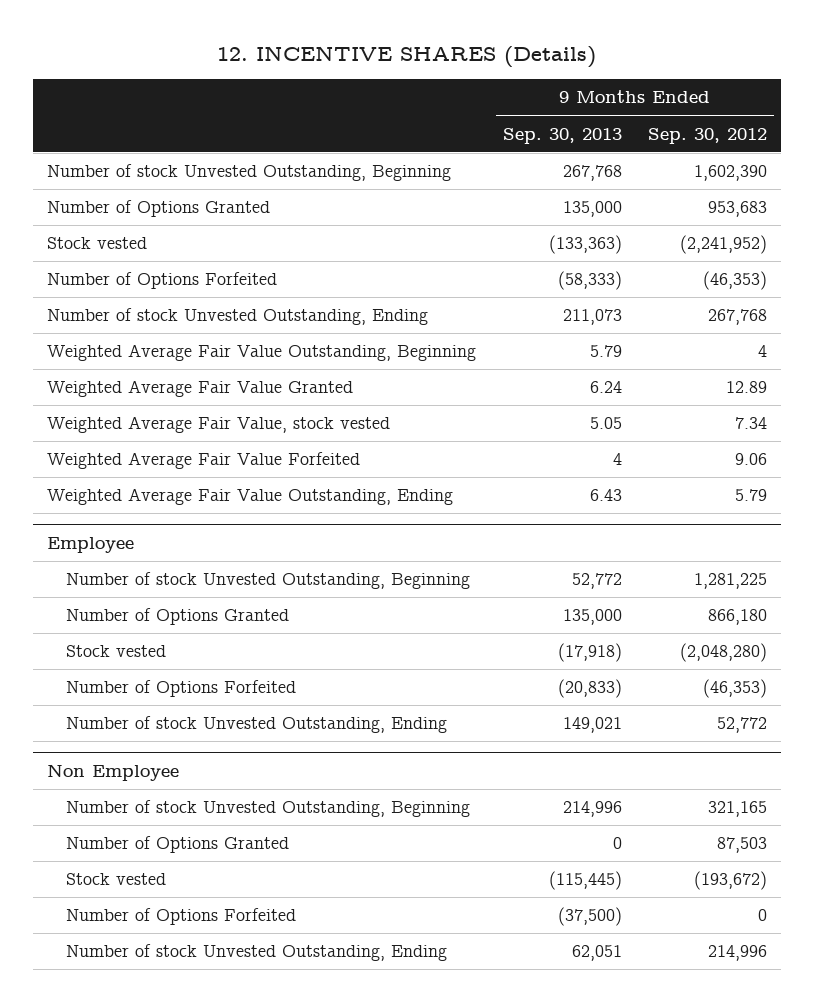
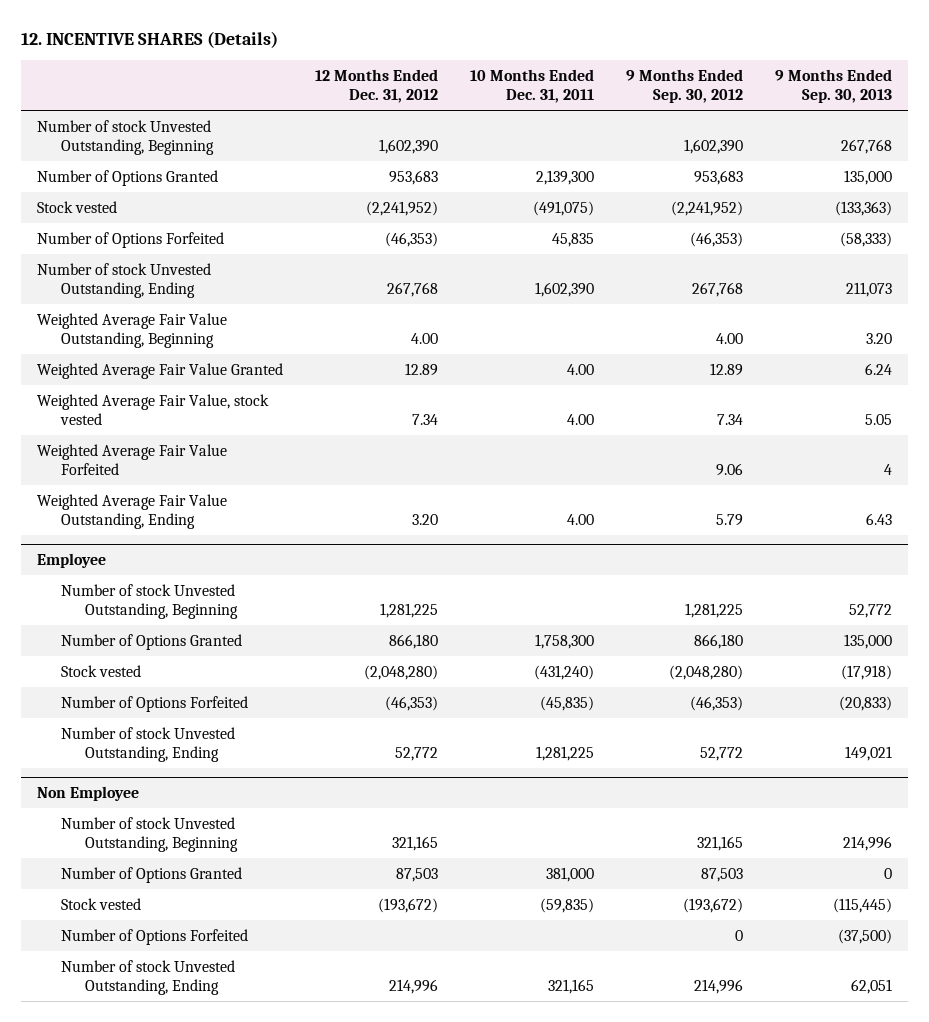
none -> [315,69,439,104] 12 Months Ended Dec. 31, 2012
none -> [469,69,594,104] 10 Months Ended Dec. 31, 2011
[589,345,622,358] 5.79 -> [865,332,892,344] 3.20
[758,345,768,358] 4 -> [715,332,743,344] 4.00

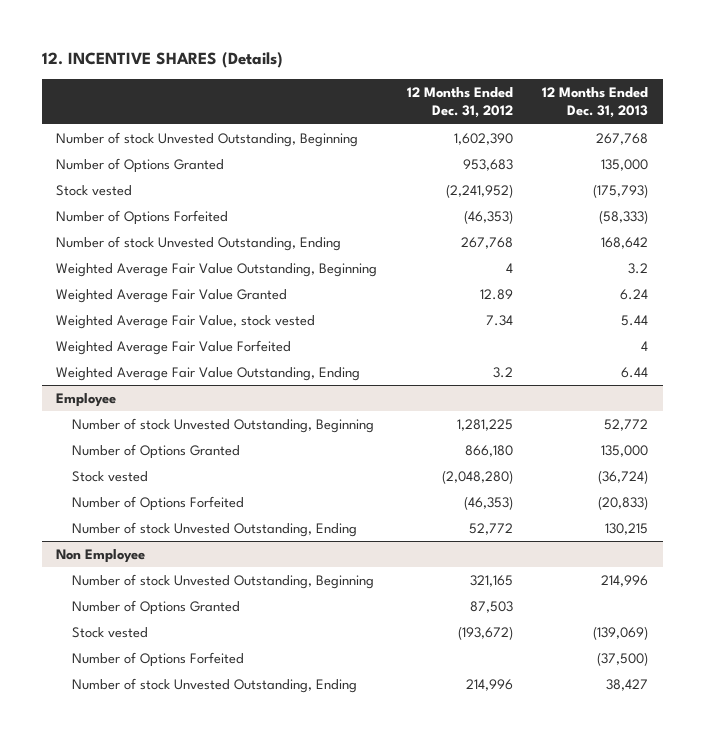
[469,69,594,104] 10 Months Ended Dec. 31, 2011 -> none
[625,69,743,104] 9 Months Ended Sep. 30, 2012 -> none
[774,69,892,104] 9 Months Ended Sep. 30, 2013 -> none
none -> [542,86,649,119] 12 Months Ended Dec. 31, 2013
[411,332,439,344] 4.00 -> [505,262,513,273] 4
[412,513,439,525] 3.20 -> [492,366,513,378] 3.2

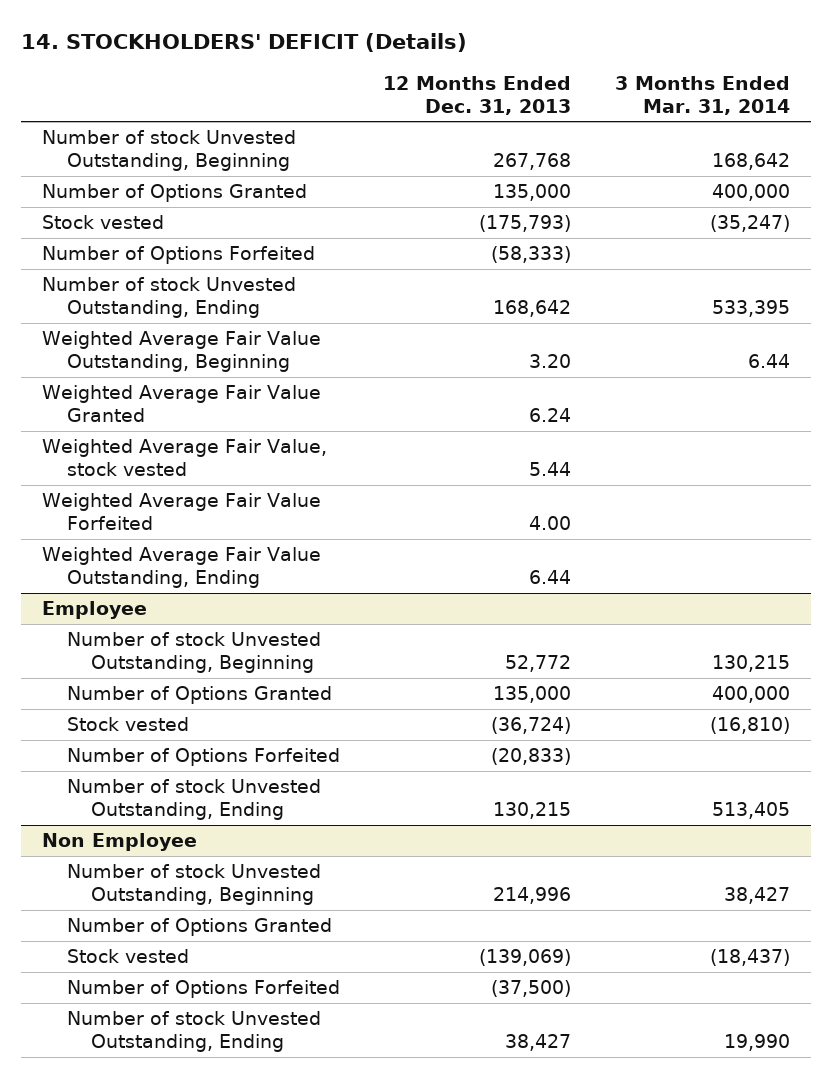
[41,52,283,69] 12. INCENTIVE SHARES (Details) -> [20,33,467,53] 14. STOCKHOLDERS' DEFICIT (Details)
[406,86,513,119] 12 Months Ended Dec. 31, 2012 -> none
none -> [614,75,790,115] 3 Months Ended Mar. 31, 2014
[628,262,649,274] 3.2 -> [529,353,572,368] 3.20
[641,340,649,351] 4 -> [529,515,572,530] 4.00

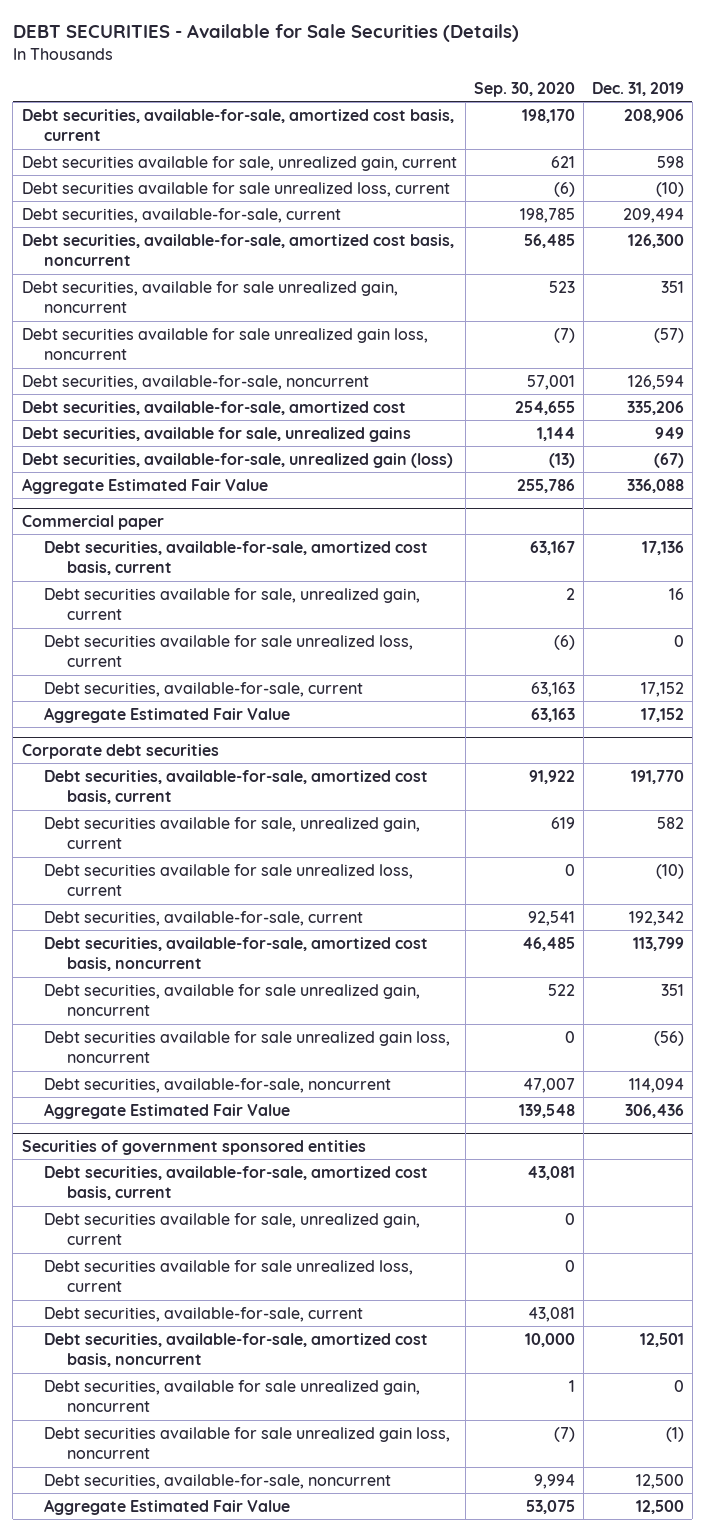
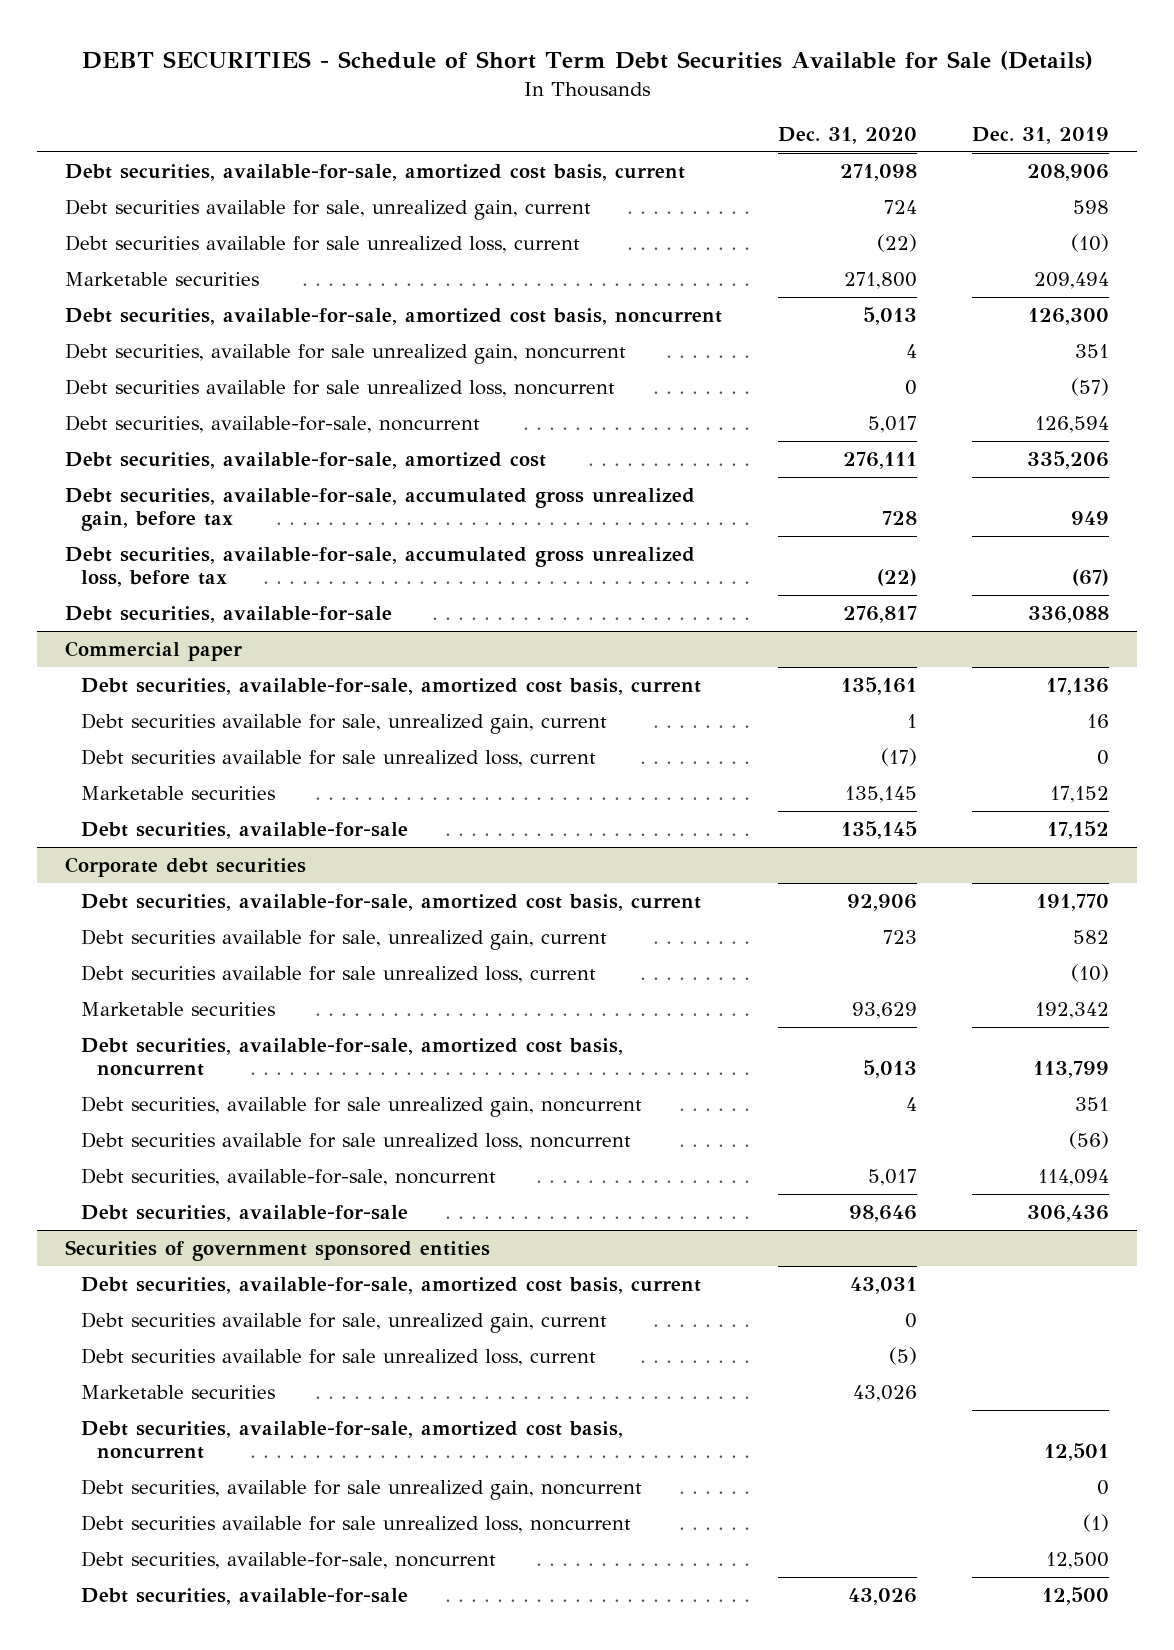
[12,23,519,42] DEBT SECURITIES - Available for Sale Securities (Details) -> [82,51,1094,71] DEBT SECURITIES - Schedule of Short Term Debt Securities Available for Sale (Details)
[473,82,575,98] Sep. 30, 2020 -> none
none -> [777,126,917,144] Dec. 31, 2020
[21,207,341,223] Debt securities, available-for-sale, current -> [64,271,259,286] Marketable securities
[21,327,428,361] Debt securities available for sale unrealized gain loss, noncurrent -> [64,378,615,397] Debt securities available for sale unrealized loss, noncurrent
[21,426,411,442] Debt securities, available for sale, unrealized gains -> [64,487,695,532] Debt securities, available-for-sale, accumulated gross unrealized gain, before tax
[21,452,453,468] Debt securities, available-for-sale, unrealized gain (loss) -> [64,546,695,588] Debt securities, available-for-sale, accumulated gross unrealized loss, before tax
[21,477,268,494] Aggregate Estimated Fair Value -> [64,605,392,623] Debt securities, available-for-sale
[44,681,364,697] Debt securities, available-for-sale, current -> [81,785,276,800] Marketable securities
[44,706,291,723] Aggregate Estimated Fair Value -> [81,821,409,839] Debt securities, available-for-sale
[44,910,364,926] Debt securities, available-for-sale, current -> [81,1001,276,1016] Marketable securities
[44,1030,451,1064] Debt securities available for sale unrealized gain loss, noncurrent -> [81,1131,632,1150] Debt securities available for sale unrealized loss, noncurrent
[44,1102,291,1119] Aggregate Estimated Fair Value -> [81,1204,409,1222] Debt securities, available-for-sale
[44,1306,364,1322] Debt securities, available-for-sale, current -> [81,1384,276,1399] Marketable securities
[44,1426,451,1460] Debt securities available for sale unrealized gain loss, noncurrent -> [81,1514,632,1533] Debt securities available for sale unrealized loss, noncurrent
[44,1498,291,1515] Aggregate Estimated Fair Value -> [81,1587,409,1605] Debt securities, available-for-sale

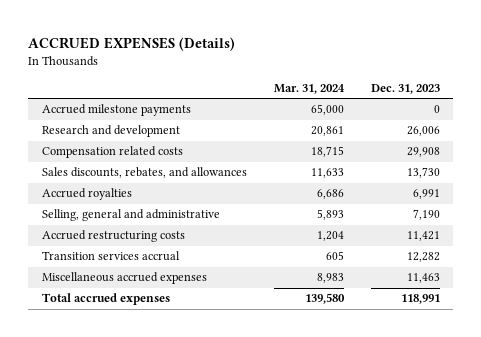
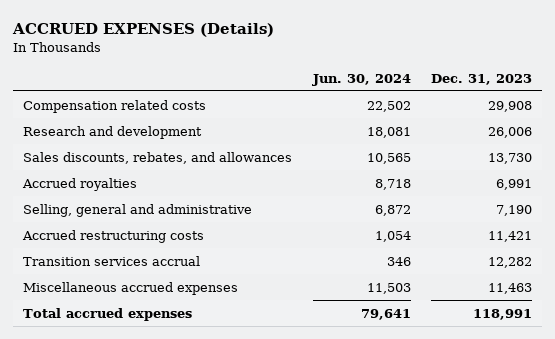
[273,83,345,94] Mar. 31, 2024 -> none
none -> [311,73,411,86] Jun. 30, 2024
[41,104,191,117] Accrued milestone payments -> none
[41,125,180,138] Research and development -> [23,125,203,139] Research and development

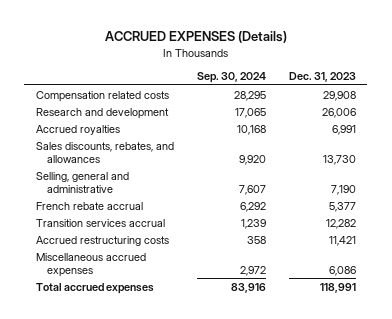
[311,73,411,86] Jun. 30, 2024 -> none
none -> [196,72,266,84] Sep. 30, 2024
[23,151,293,164] Sales discounts, rebates, and allowances -> [35,141,174,164] Sales discounts, rebates, and allowances
none -> [35,201,143,210] French rebate accrual
[22,229,205,243] Accrued restructuring costs -> [35,235,169,246] Accrued restructuring costs
[487,282,532,294] 11,463 -> [328,266,356,277] 6,086

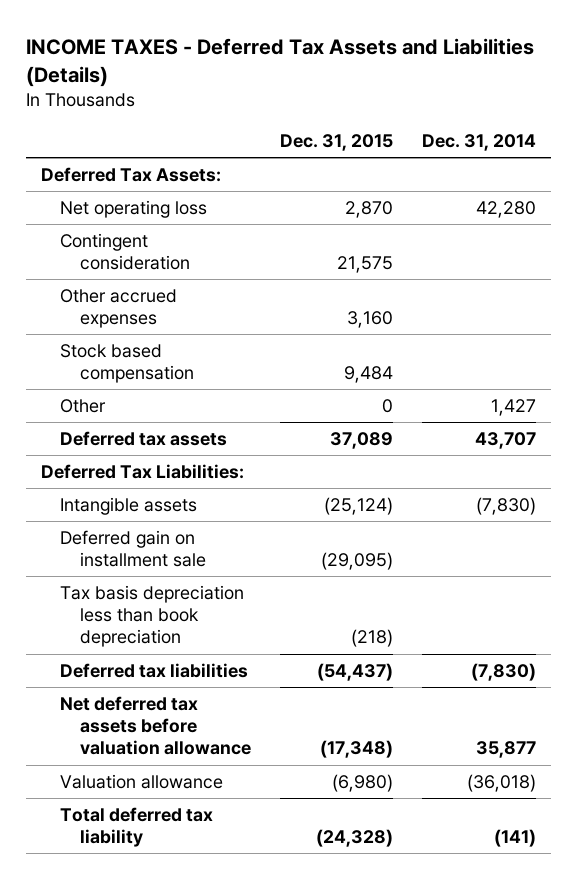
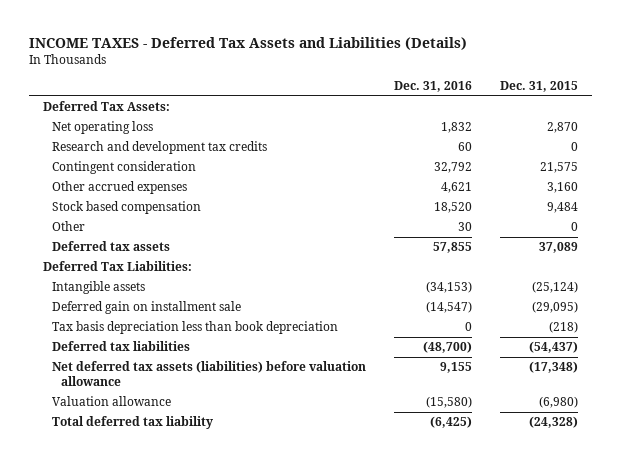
[422,134,537,152] Dec. 31, 2014 -> none
none -> [394,81,473,93] Dec. 31, 2016
none -> [51,141,267,155] Research and development tax credits
[60,696,251,756] Net deferred tax assets before valuation allowance -> [51,361,366,387] Net deferred tax assets (liabilities) before valuation allowance

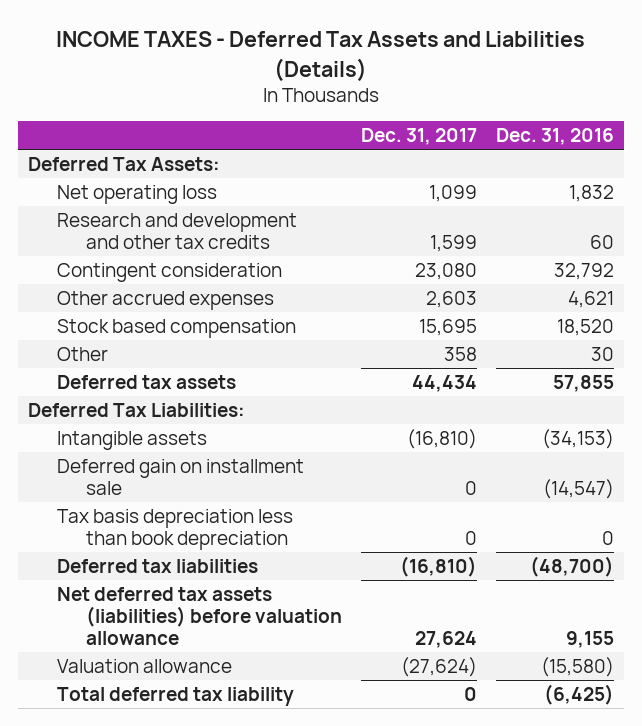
[500,81,579,93] Dec. 31, 2015 -> none
none -> [361,127,478,145] Dec. 31, 2017
[51,141,267,155] Research and development tax credits -> [56,213,297,249] Research and development and other tax credits

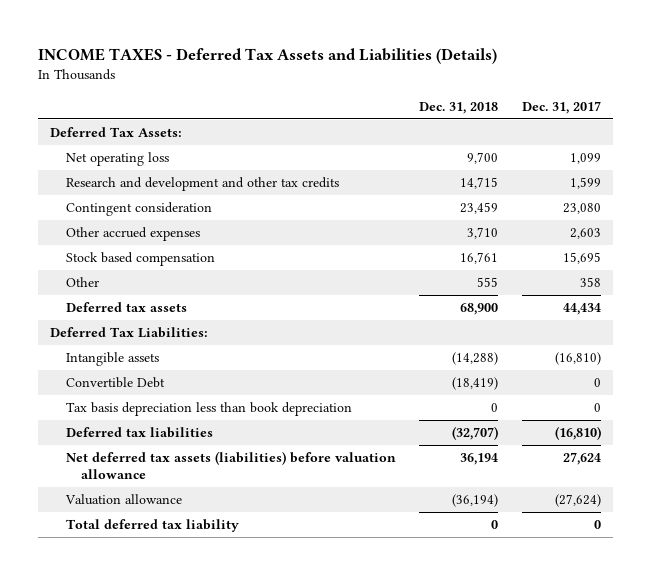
[496,127,615,145] Dec. 31, 2016 -> none
none -> [419,101,499,114] Dec. 31, 2018
[56,459,304,495] Deferred gain on installment sale -> [65,377,165,389] Convertible Debt

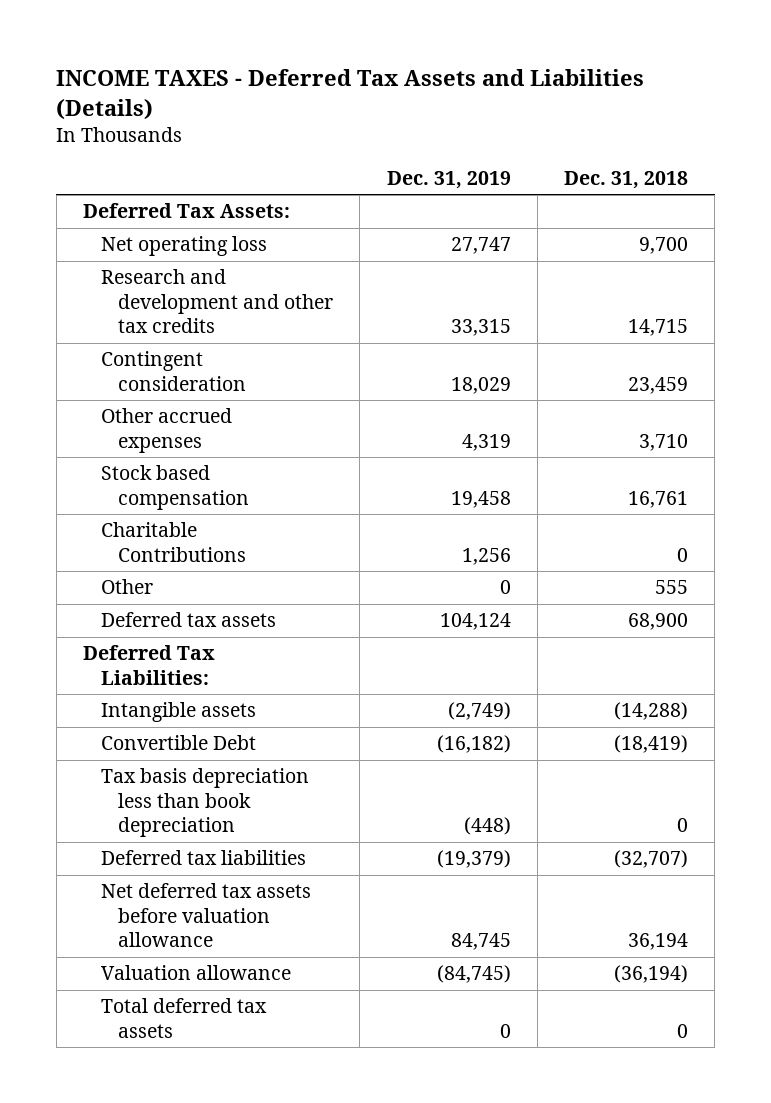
[522,100,602,114] Dec. 31, 2017 -> none
none -> [386,170,511,189] Dec. 31, 2019
none -> [100,522,247,562] Charitable Contributions
[65,451,396,479] Net deferred tax assets (liabilities) before valuation allowance -> [100,883,311,948] Net deferred tax assets before valuation allowance
[65,519,239,533] Total deferred tax liability -> [100,998,267,1038] Total deferred tax assets

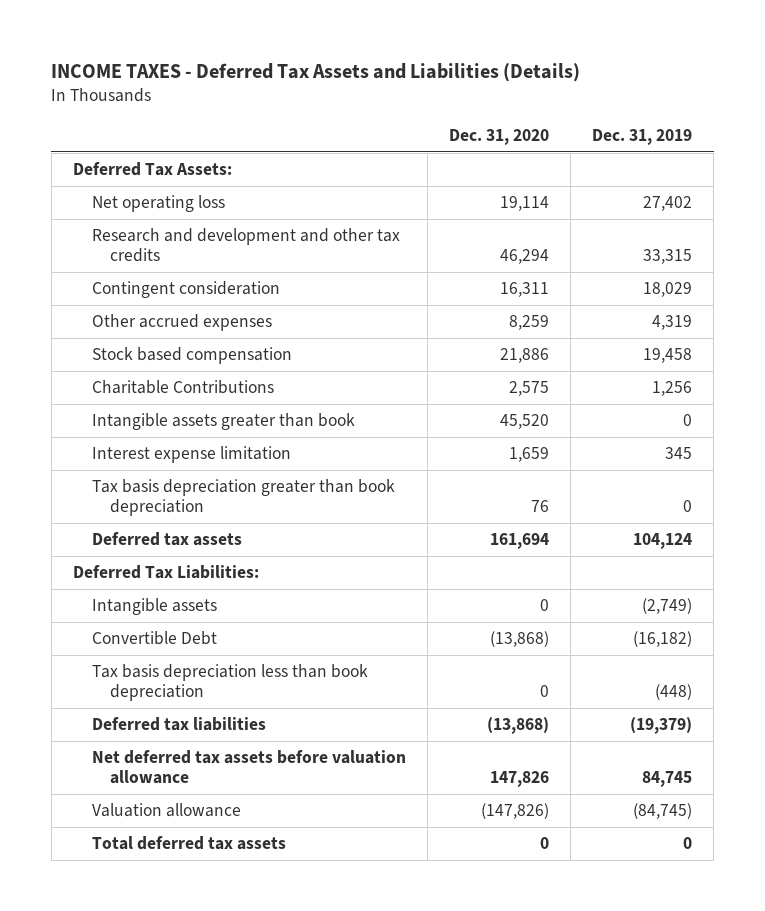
[563,170,688,189] Dec. 31, 2018 -> none
none -> [448,128,549,145] Dec. 31, 2020
[450,237,511,255] 27,747 -> [643,196,693,212] 27,402
[100,579,153,595] Other -> none
none -> [91,413,355,431] Intangible assets greater than book
none -> [91,446,291,464] Interest expense limitation
none -> [91,479,395,517] Tax basis depreciation greater than book depreciation

